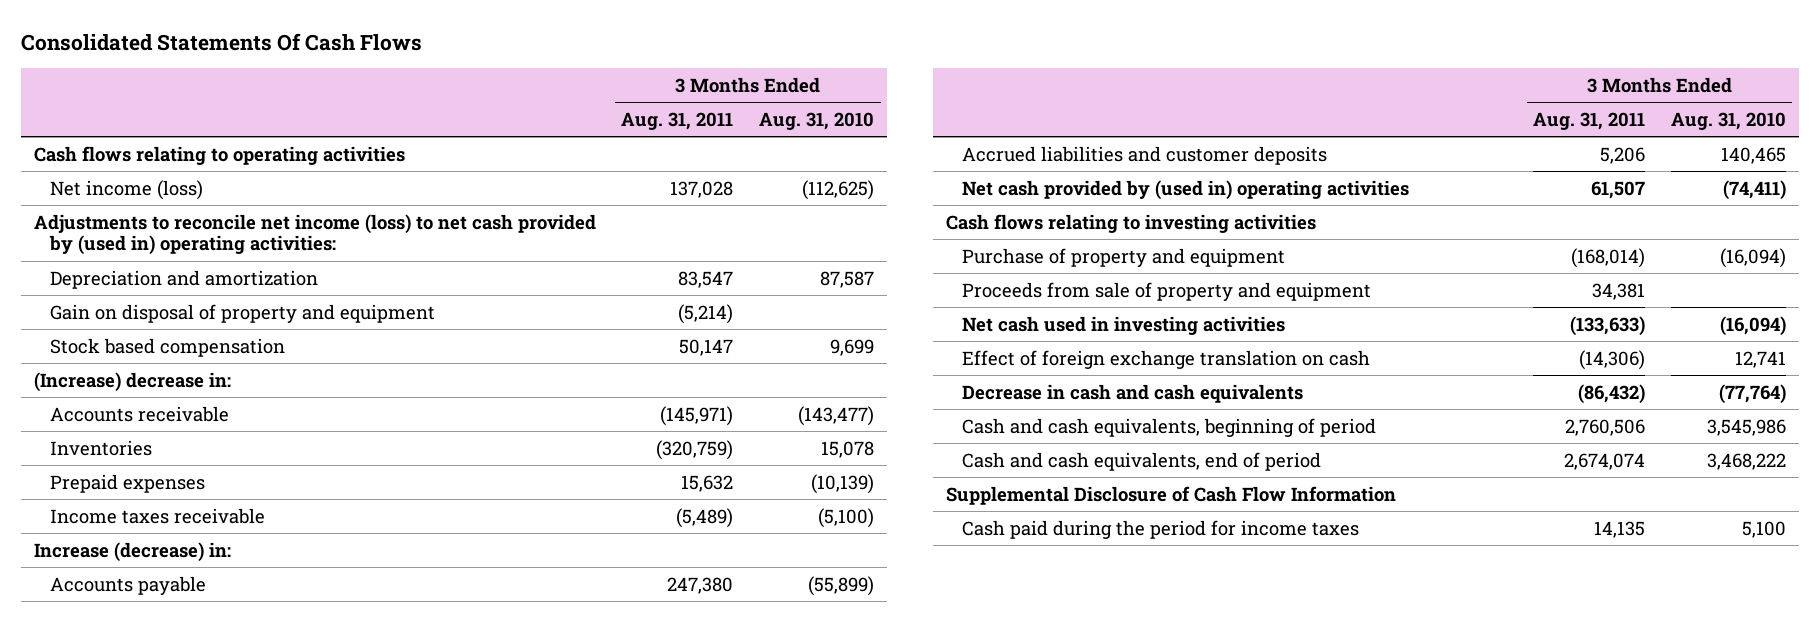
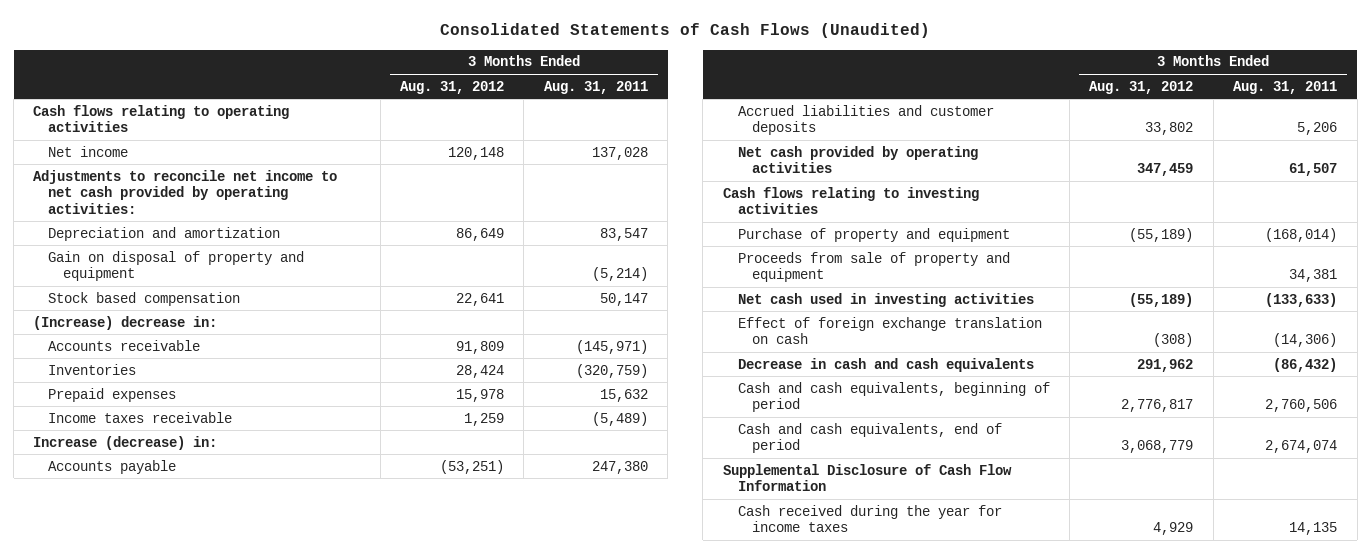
[21,32,423,51] Consolidated Statements Of Cash Flows -> [440,23,931,39] Consolidated Statements of Cash Flows (Unaudited)
[759,111,875,130] Aug. 31, 2010 -> none
none -> [399,80,504,94] Aug. 31, 2012
[50,179,204,200] Net income (loss) -> [48,145,129,157] Net income
[33,213,596,256] Adjustments to reconcile net income (loss) to net cash provided by (used in) operating activities: -> [33,169,338,214] Adjustments to reconcile net income to net cash provided by operating activities:
[961,179,1409,200] Net cash provided by (used in) operating activities -> [737,145,978,174] Net cash provided by operating activities
[961,519,1359,539] Cash paid during the period for income taxes -> [737,504,1002,533] Cash received during the year for income taxes

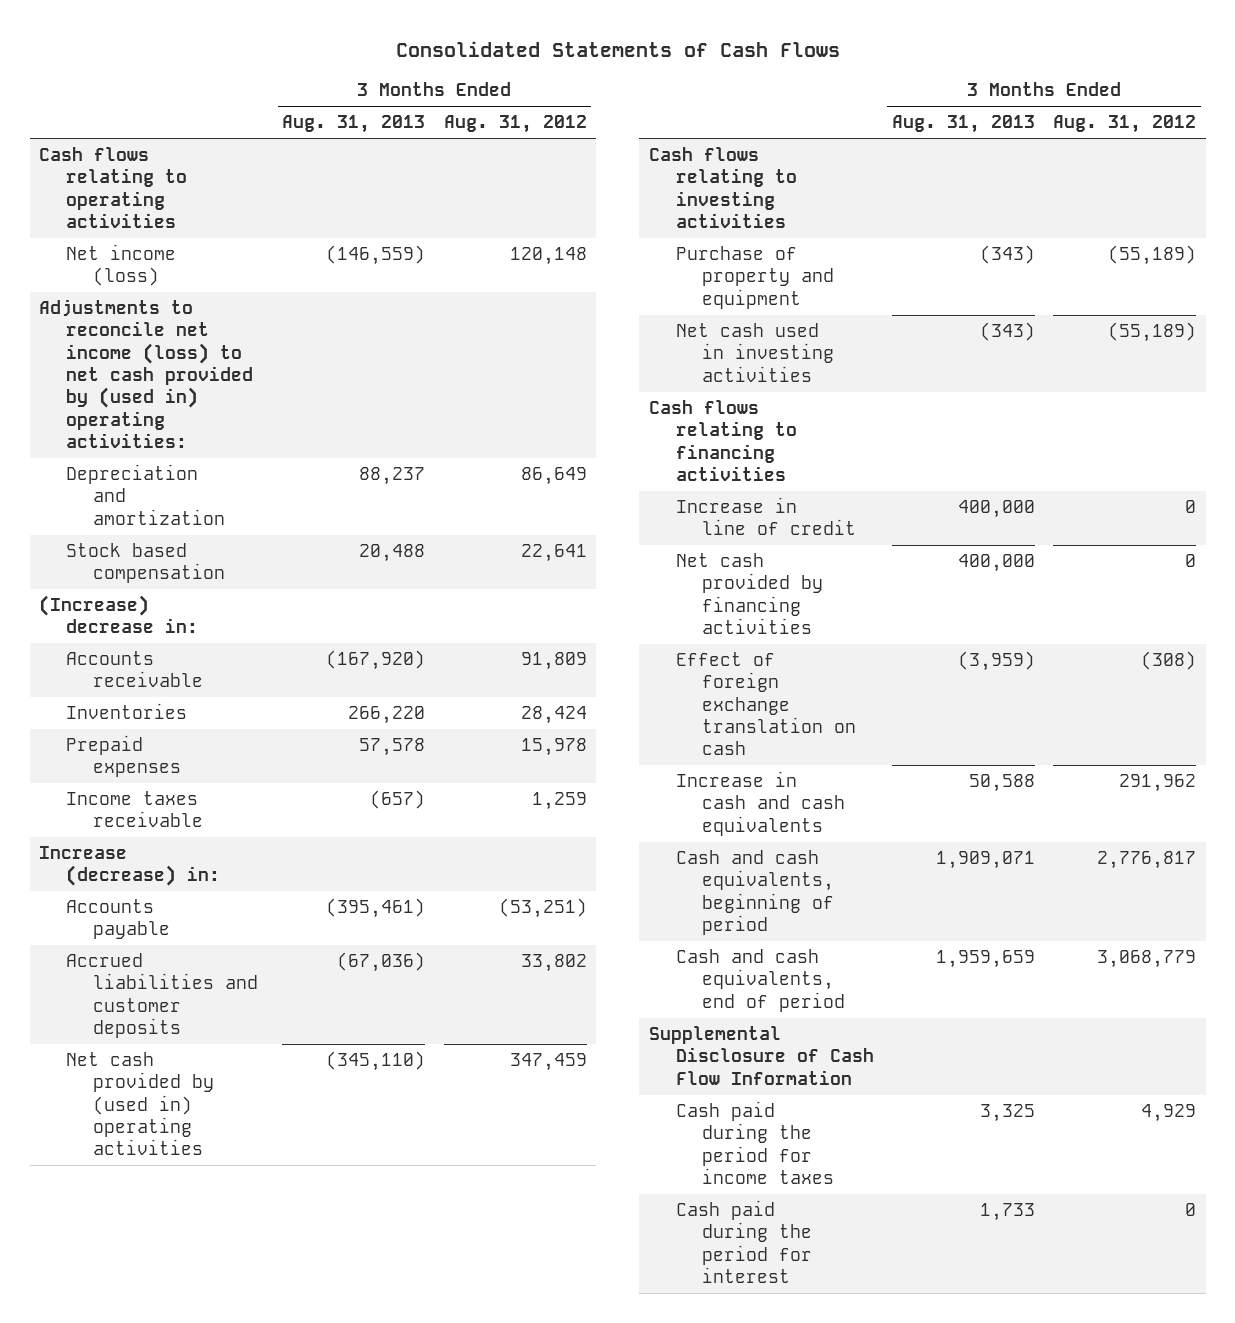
[440,23,931,39] Consolidated Statements of Cash Flows (Unaudited) -> [395,40,840,57] Consolidated Statements of Cash Flows
[543,80,648,94] Aug. 31, 2011 -> none
none -> [282,115,426,134] Aug. 31, 2013
[48,145,129,157] Net income -> [65,244,176,287] Net income (loss)
[33,169,338,214] Adjustments to reconcile net income to net cash provided by operating activities: -> [38,299,253,448] Adjustments to reconcile net income (loss) to net cash provided by (used in) operating activities:
[48,250,305,282] Gain on disposal of property and equipment -> none
[737,145,978,174] Net cash provided by operating activities -> [65,1052,214,1156] Net cash provided by (used in) operating activities
[737,251,1010,283] Proceeds from sale of property and equipment -> none
none -> [648,400,797,482] Cash flows relating to financing activities
none -> [675,497,857,536] Increase in line of credit
none -> [675,553,824,635] Net cash provided by financing activities
[737,357,1034,372] Decrease in cash and cash equivalents -> [675,771,846,836] Increase in cash and cash equivalents
[737,504,1002,533] Cash received during the year for income taxes -> [675,1101,835,1185] Cash paid during the period for income taxes
none -> [675,1200,813,1284] Cash paid during the period for interest

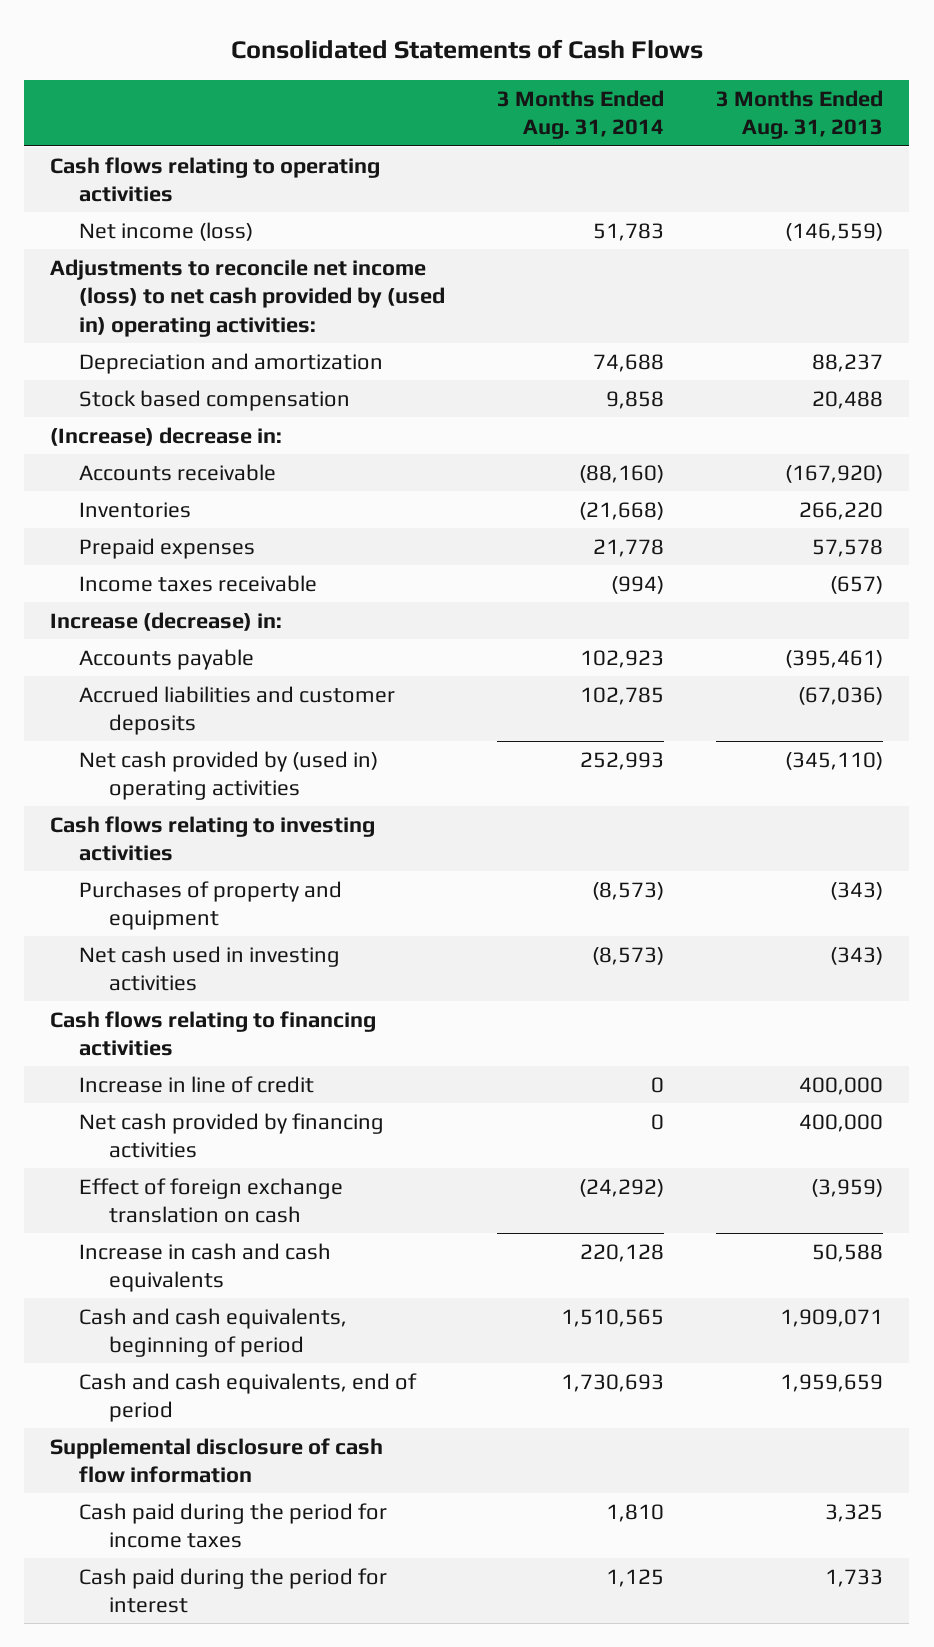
[443,115,587,134] Aug. 31, 2012 -> none
none -> [497,90,665,140] 3 Months Ended Aug. 31, 2014
[675,246,835,309] Purchase of property and equipment -> [79,880,343,931] Purchases of property and equipment
[648,1026,874,1085] Supplemental Disclosure of Cash Flow Information -> [50,1437,384,1484] Supplemental disclosure of cash flow information

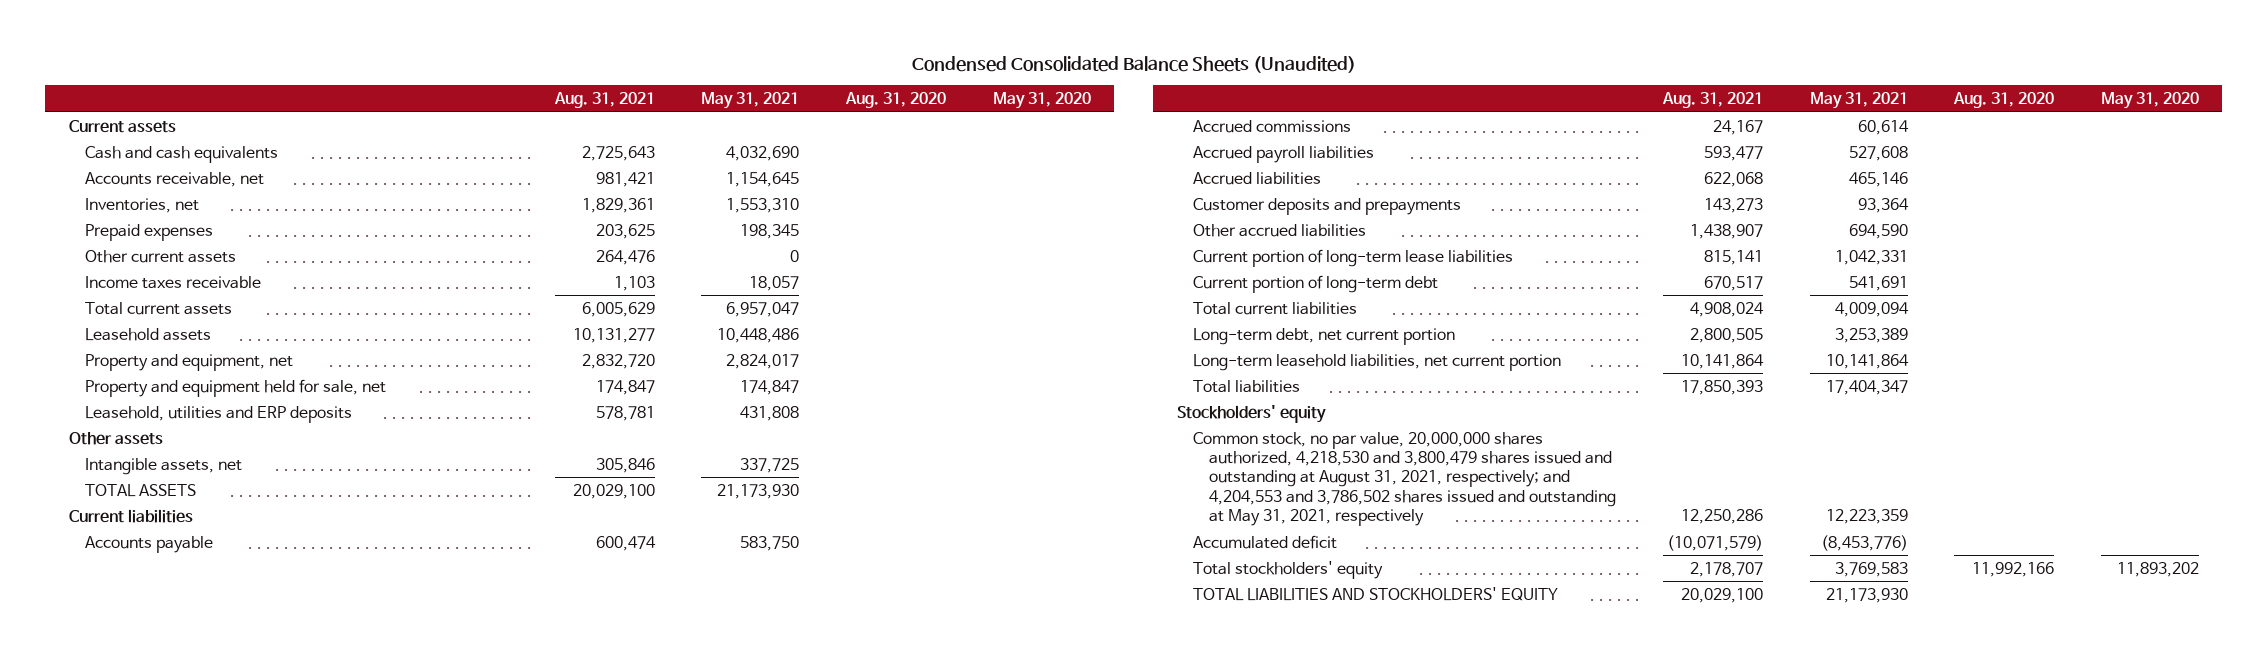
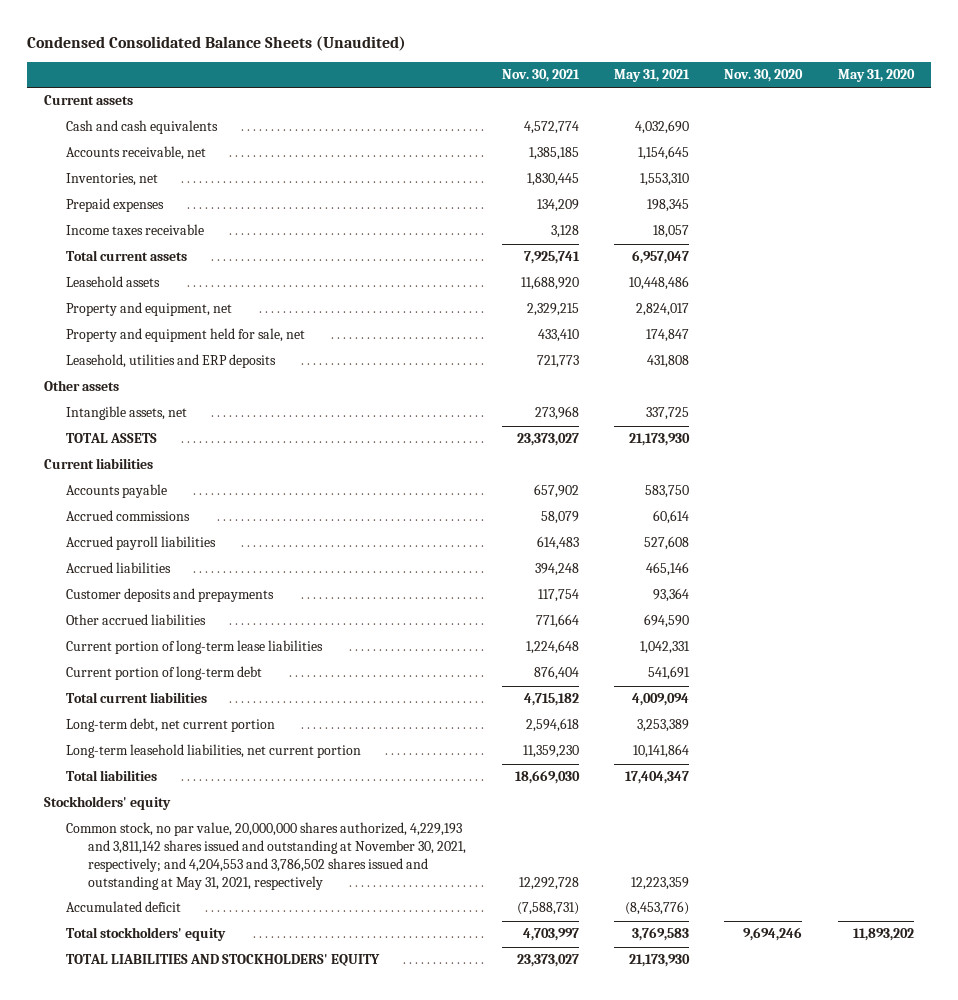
[553,92,655,109] Aug. 31, 2021 -> none
[845,92,947,109] Aug. 31, 2020 -> none
none -> [501,69,580,83] Nov. 30, 2021
none -> [724,69,804,83] Nov. 30, 2020
[84,249,236,263] Other current assets -> none
[1192,431,1617,526] Common stock, no par value, 20,000,000 shares authorized, 4,218,530 and 3,800,479 shares issued and outstanding at August 31, 2021, respectively; and 4,204,553 and 3,786,502 shares issued and outstanding at May 31, 2021, respectively -> [66,822,467,890] Common stock, no par value, 20,000,000 shares authorized, 4,229,193 and 3,811,142 shares issued and outstanding at November 30, 2021, respectively; and 4,204,553 and 3,786,502 shares issued and outstanding at May 31, 2021, respectively

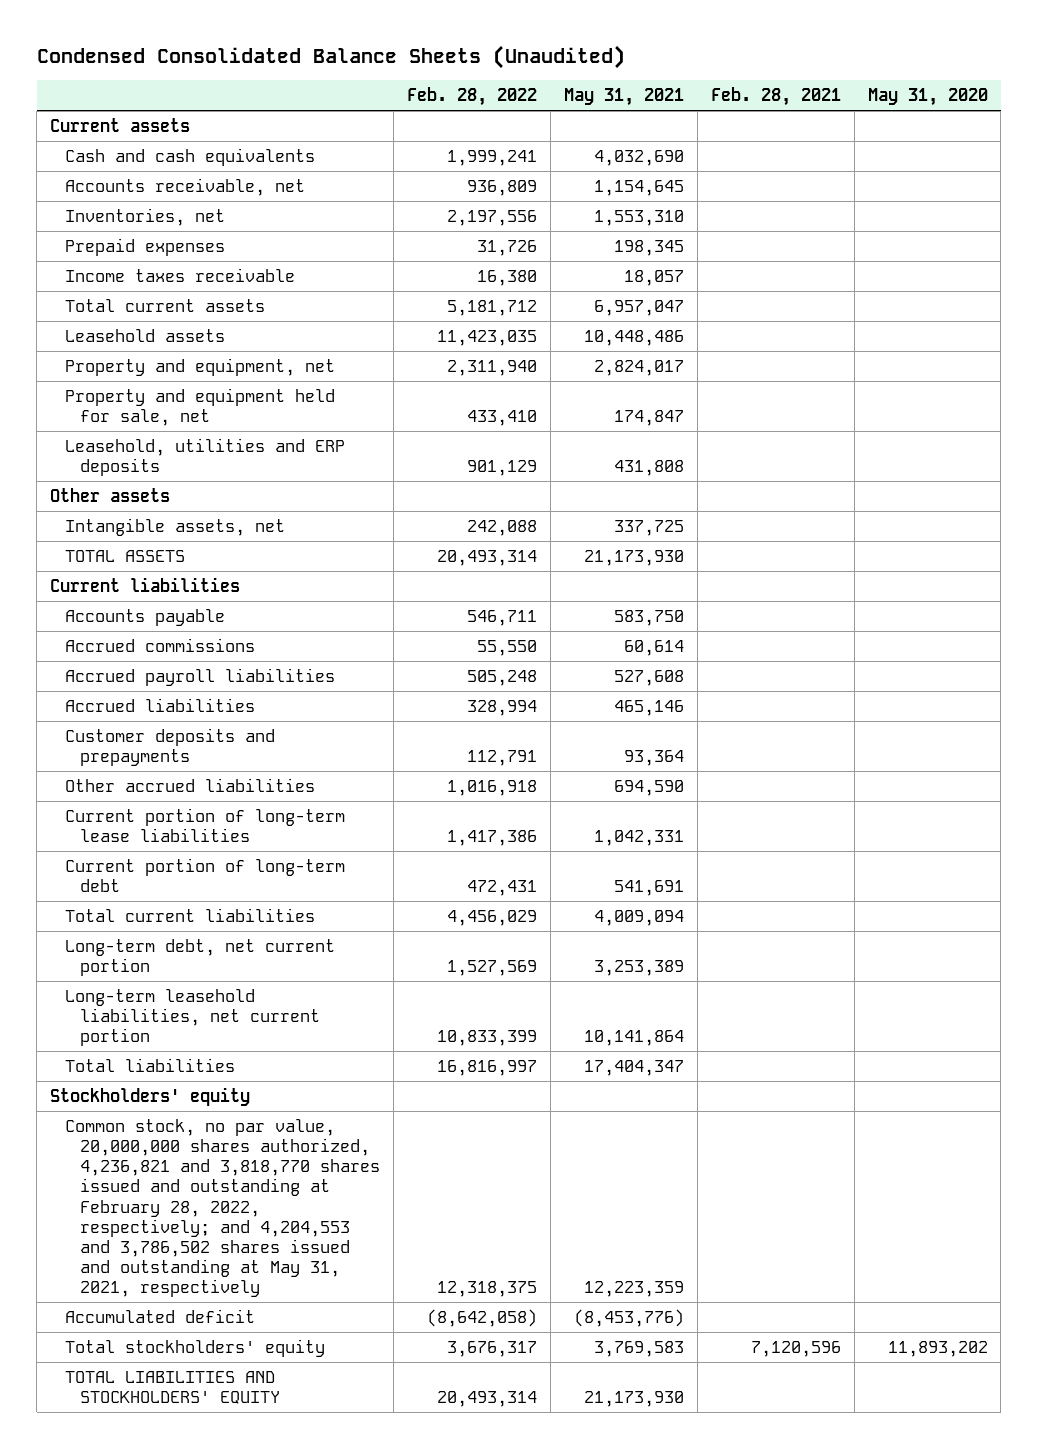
[501,69,580,83] Nov. 30, 2021 -> none
[724,69,804,83] Nov. 30, 2020 -> none
none -> [406,86,537,106] Feb. 28, 2022
none -> [710,86,841,106] Feb. 28, 2021
[66,822,467,890] Common stock, no par value, 20,000,000 shares authorized, 4,229,193 and 3,811,142 shares issued and outstanding at November 30, 2021, respectively; and 4,204,553 and 3,786,502 shares issued and outstanding at May 31, 2021, respectively -> [65,1119,381,1298] Common stock, no par value, 20,000,000 shares authorized, 4,236,821 and 3,818,770 shares issued and outstanding at February 28, 2022, respectively; and 4,204,553 and 3,786,502 shares issued and outstanding at May 31, 2021, respectively

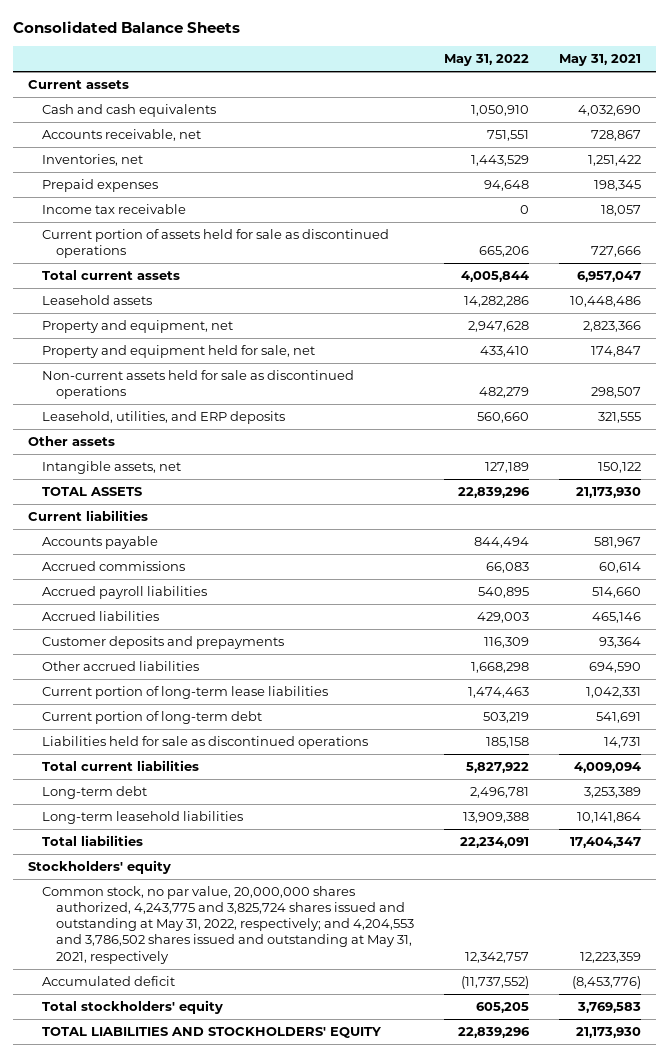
[36,44,625,69] Condensed Consolidated Balance Sheets (Unaudited) -> [13,21,241,34] Consolidated Balance Sheets
[406,86,537,106] Feb. 28, 2022 -> none
[710,86,841,106] Feb. 28, 2021 -> none
[867,87,988,106] May 31, 2020 -> none
none -> [443,54,529,67] May 31, 2022
[593,180,684,197] 1,154,645 -> [591,130,642,142] 728,867
[593,210,684,227] 1,553,310 -> [588,155,642,167] 1,251,422
[65,268,296,283] Income taxes receivable -> [41,204,186,215] Income tax receivable
none -> [41,229,389,259] Current portion of assets held for sale as discontinued operations
[593,360,684,377] 2,824,017 -> [583,321,642,333] 2,823,366
none -> [41,370,354,400] Non-current assets held for sale as discontinued operations
[65,438,346,477] Leasehold, utilities and ERP deposits -> [41,411,285,425] Leasehold, utilities, and ERP deposits
[613,460,684,477] 431,808 -> [598,412,642,424] 321,555
[613,520,684,537] 337,725 -> [598,462,642,474] 150,122
[613,610,684,627] 583,750 -> [594,537,642,549] 581,967
[613,670,684,687] 527,608 -> [592,587,642,599] 514,660
none -> [41,736,368,750] Liabilities held for sale as discontinued operations
[65,939,336,977] Long-term debt, net current portion -> [41,786,147,800] Long-term debt
[65,989,321,1047] Long-term leasehold liabilities, net current portion -> [41,811,243,825] Long-term leasehold liabilities
[65,1119,381,1298] Common stock, no par value, 20,000,000 shares authorized, 4,236,821 and 3,818,770 shares issued and outstanding at February 28, 2022, respectively; and 4,204,553 and 3,786,502 shares issued and outstanding at May 31, 2021, respectively -> [41,886,414,964] Common stock, no par value, 20,000,000 shares authorized, 4,243,775 and 3,825,724 shares issued and outstanding at May 31, 2022, respectively; and 4,204,553 and 3,786,502 shares issued and outstanding at May 31, 2021, respectively

